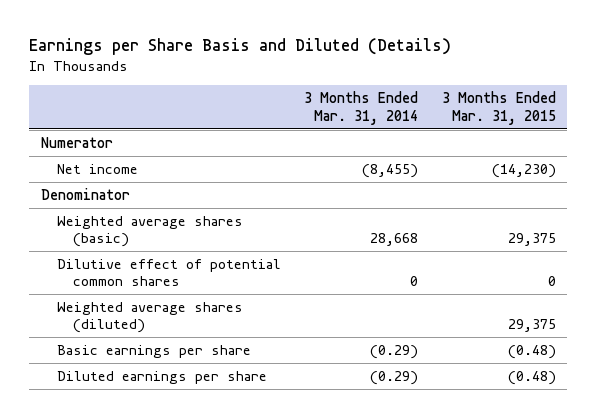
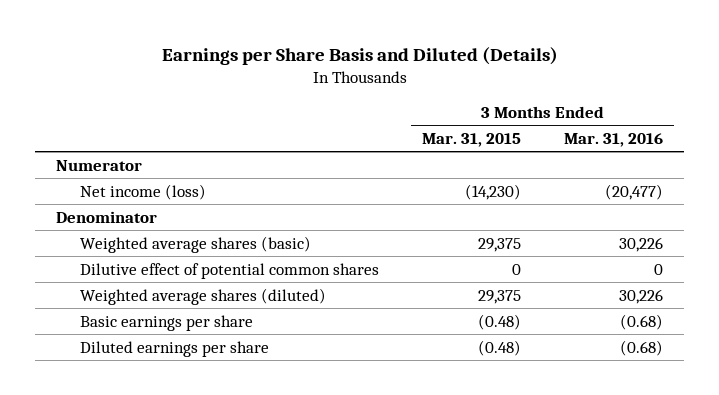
[304,91,419,125] 3 Months Ended Mar. 31, 2014 -> none
none -> [563,132,663,147] Mar. 31, 2016
[56,163,138,174] Net income -> [80,183,207,200] Net income (loss)

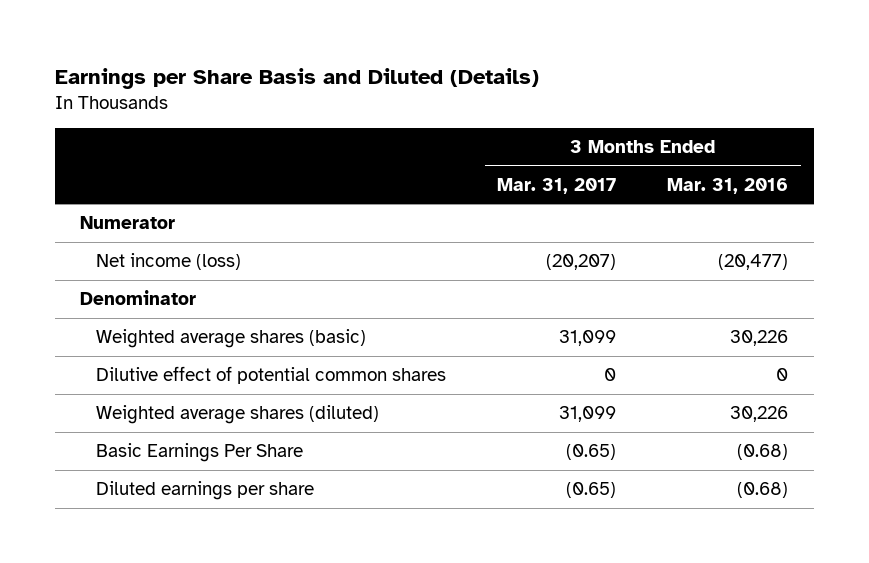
[422,132,522,147] Mar. 31, 2015 -> none
none -> [497,177,617,194] Mar. 31, 2017
[80,314,254,331] Basic earnings per share -> [96,443,304,463] Basic Earnings Per Share

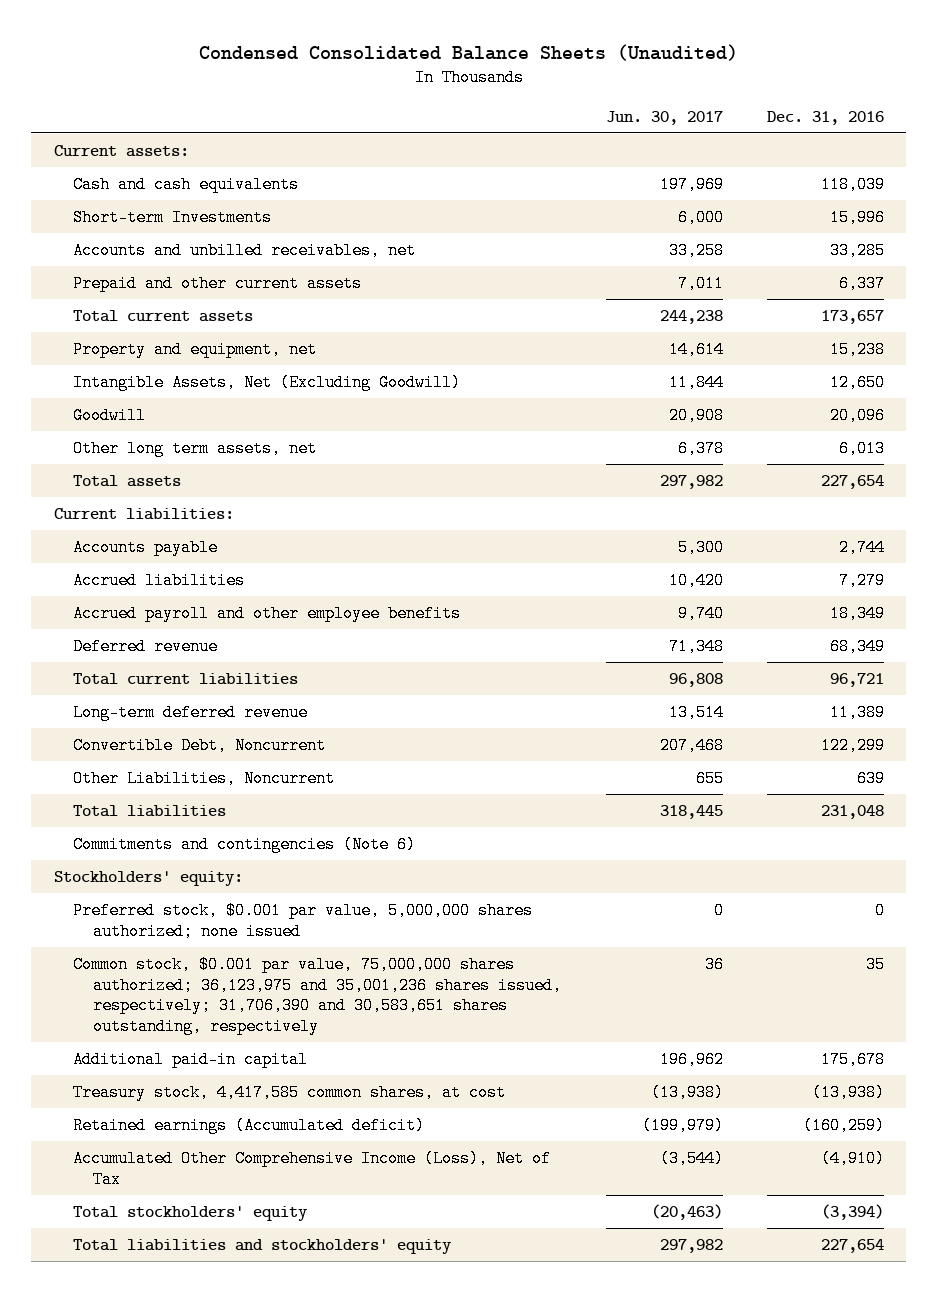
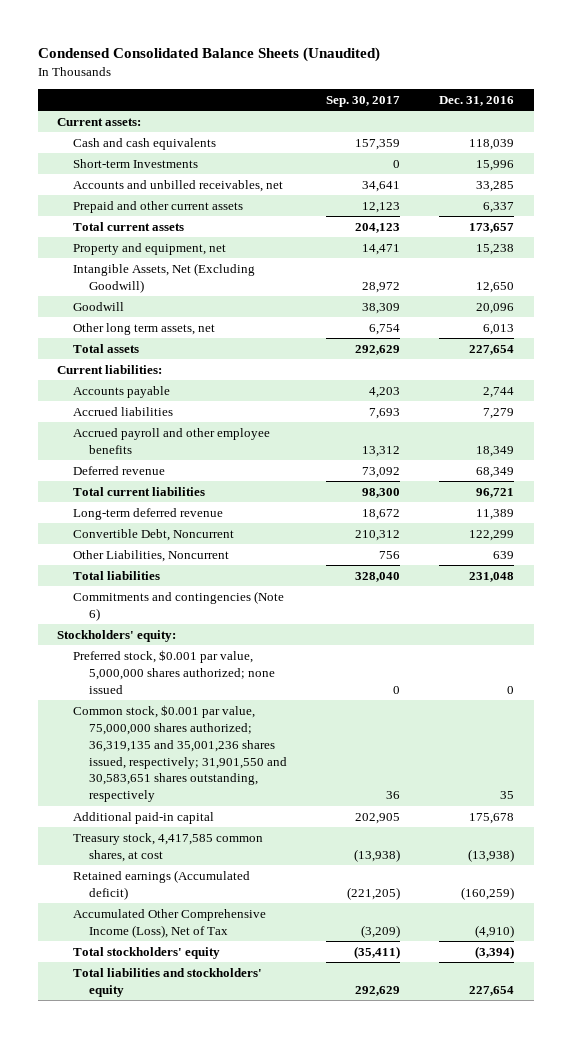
[605,110,723,125] Jun. 30, 2017 -> none
none -> [326,95,401,107] Sep. 30, 2017
[73,955,563,1036] Common stock, $0.001 par value, 75,000,000 shares authorized; 36,123,975 and 35,001,236 shares issued, respectively; 31,706,390 and 30,583,651 shares outstanding, respectively -> [73,704,287,803] Common stock, $0.001 par value, 75,000,000 shares authorized; 36,319,135 and 35,001,236 shares issued, respectively; 31,901,550 and 30,583,651 shares outstanding, respectively

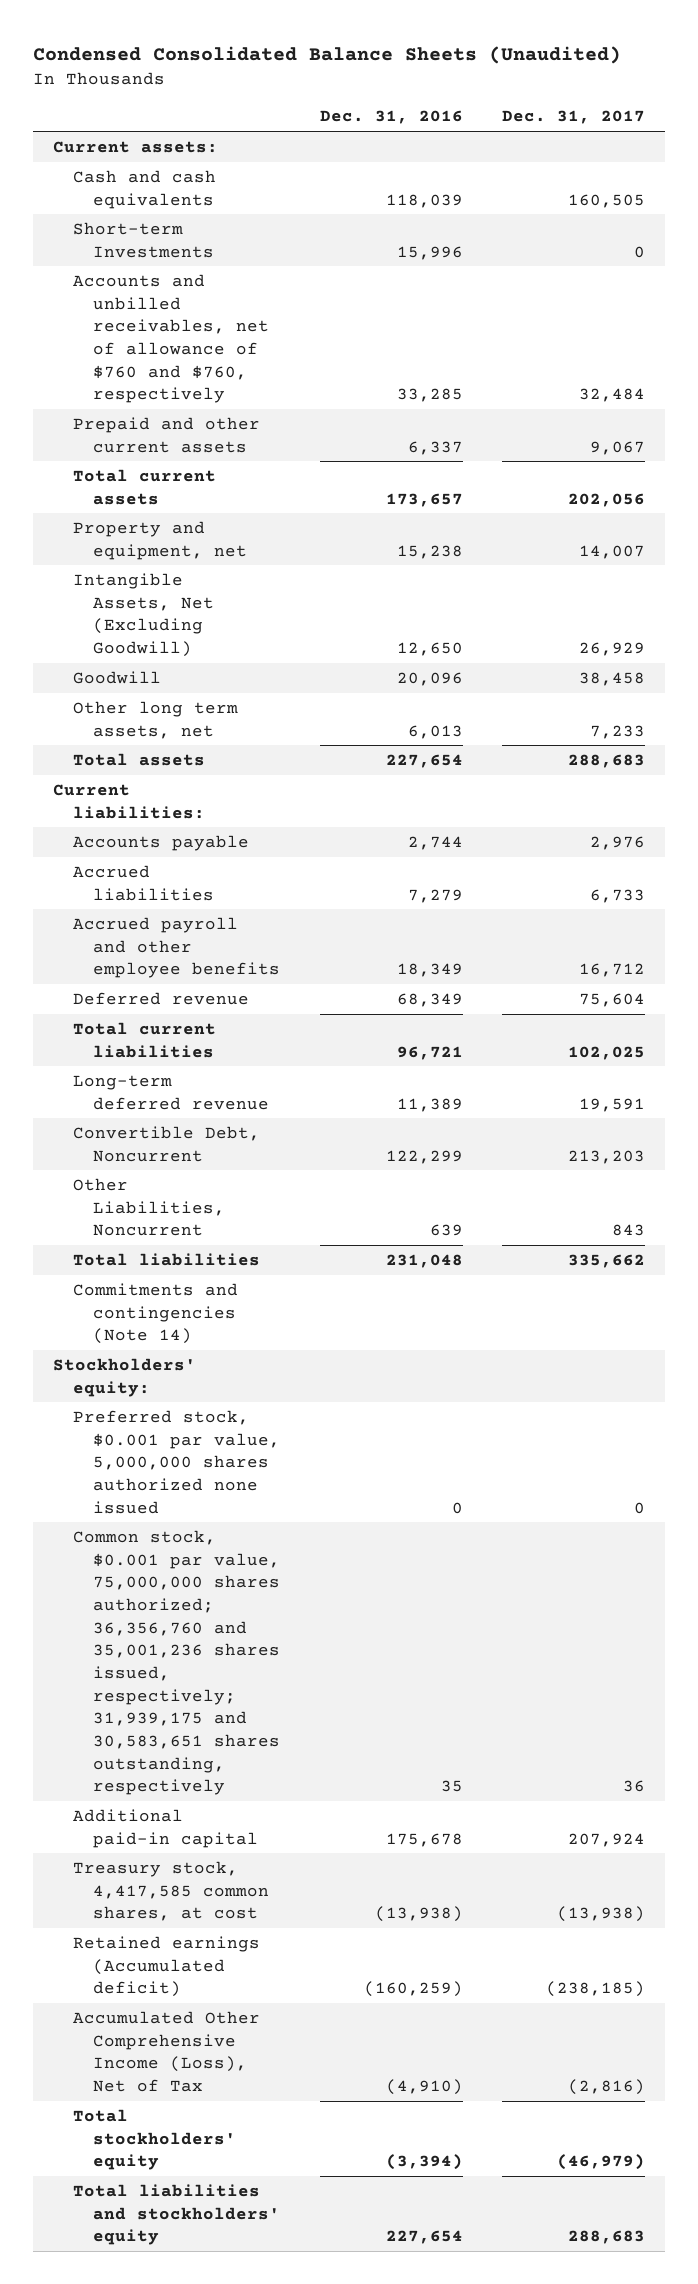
[326,95,401,107] Sep. 30, 2017 -> none
none -> [502,110,646,125] Dec. 31, 2017
[73,179,284,192] Accounts and unbilled receivables, net -> [73,273,270,404] Accounts and unbilled receivables, net of allowance of $760 and $760, respectively
[73,590,285,621] Commitments and contingencies (Note 6) -> [73,1282,239,1345] Commitments and contingencies (Note 14)
[73,649,275,694] Preferred stock, $0.001 par value, 5,000,000 shares authorized; none issued -> [73,1409,281,1514] Preferred stock, $0.001 par value, 5,000,000 shares authorized none issued
[73,704,287,803] Common stock, $0.001 par value, 75,000,000 shares authorized; 36,319,135 and 35,001,236 shares issued, respectively; 31,901,550 and 30,583,651 shares outstanding, respectively -> [73,1529,281,1796] Common stock, $0.001 par value, 75,000,000 shares authorized; 36,356,760 and 35,001,236 shares issued, respectively; 31,939,175 and 30,583,651 shares outstanding, respectively

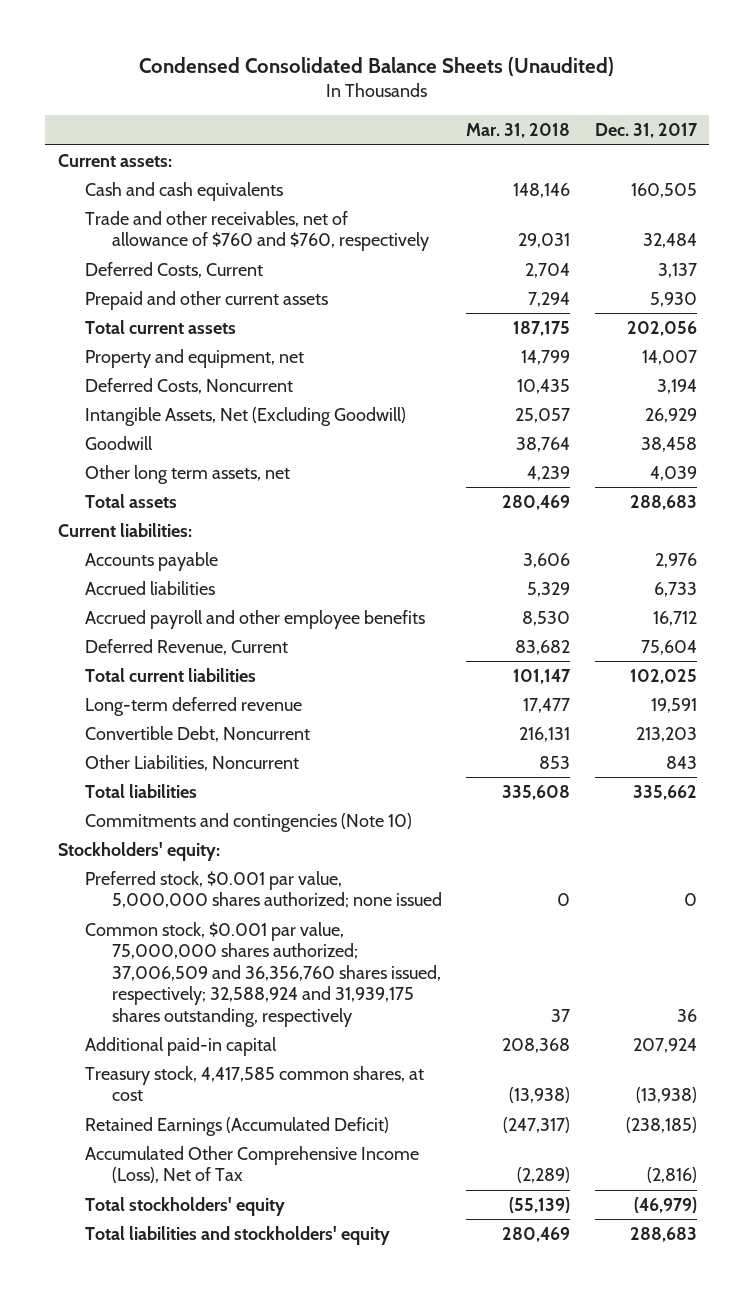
[319,110,463,125] Dec. 31, 2016 -> none
none -> [466,123,571,139] Mar. 31, 2018
[73,221,215,258] Short-term Investments -> none
[73,273,270,404] Accounts and unbilled receivables, net of allowance of $760 and $760, respectively -> [84,211,429,252] Trade and other receivables, net of allowance of $760 and $760, respectively
none -> [84,262,263,279] Deferred Costs, Current
[590,440,646,455] 9,067 -> [649,292,697,308] 5,930
none -> [84,378,293,395] Deferred Costs, Noncurrent
[590,724,646,739] 7,233 -> [649,466,697,482] 4,039
[73,991,250,1005] Deferred revenue -> [84,639,288,656] Deferred Revenue, Current
[73,1282,239,1345] Commitments and contingencies (Note 14) -> [84,813,412,833] Commitments and contingencies (Note 10)
[73,1409,281,1514] Preferred stock, $0.001 par value, 5,000,000 shares authorized none issued -> [84,871,442,909] Preferred stock, $0.001 par value, 5,000,000 shares authorized; none issued
[73,1529,281,1796] Common stock, $0.001 par value, 75,000,000 shares authorized; 36,356,760 and 35,001,236 shares issued, respectively; 31,939,175 and 30,583,651 shares outstanding, respectively -> [84,922,441,1027] Common stock, $0.001 par value, 75,000,000 shares authorized; 37,006,509 and 36,356,760 shares issued, respectively; 32,588,924 and 31,939,175 shares outstanding, respectively
[73,1935,261,1998] Retained earnings (Accumulated deficit) -> [84,1117,389,1137] Retained Earnings (Accumulated Deficit)

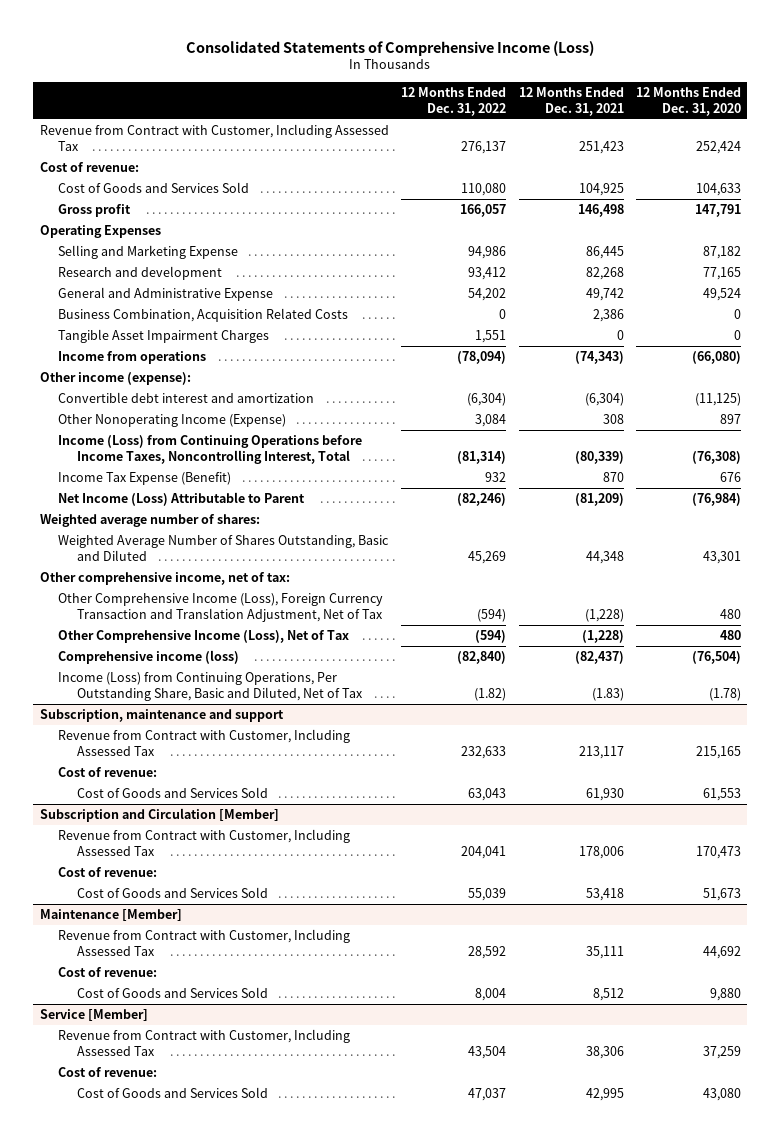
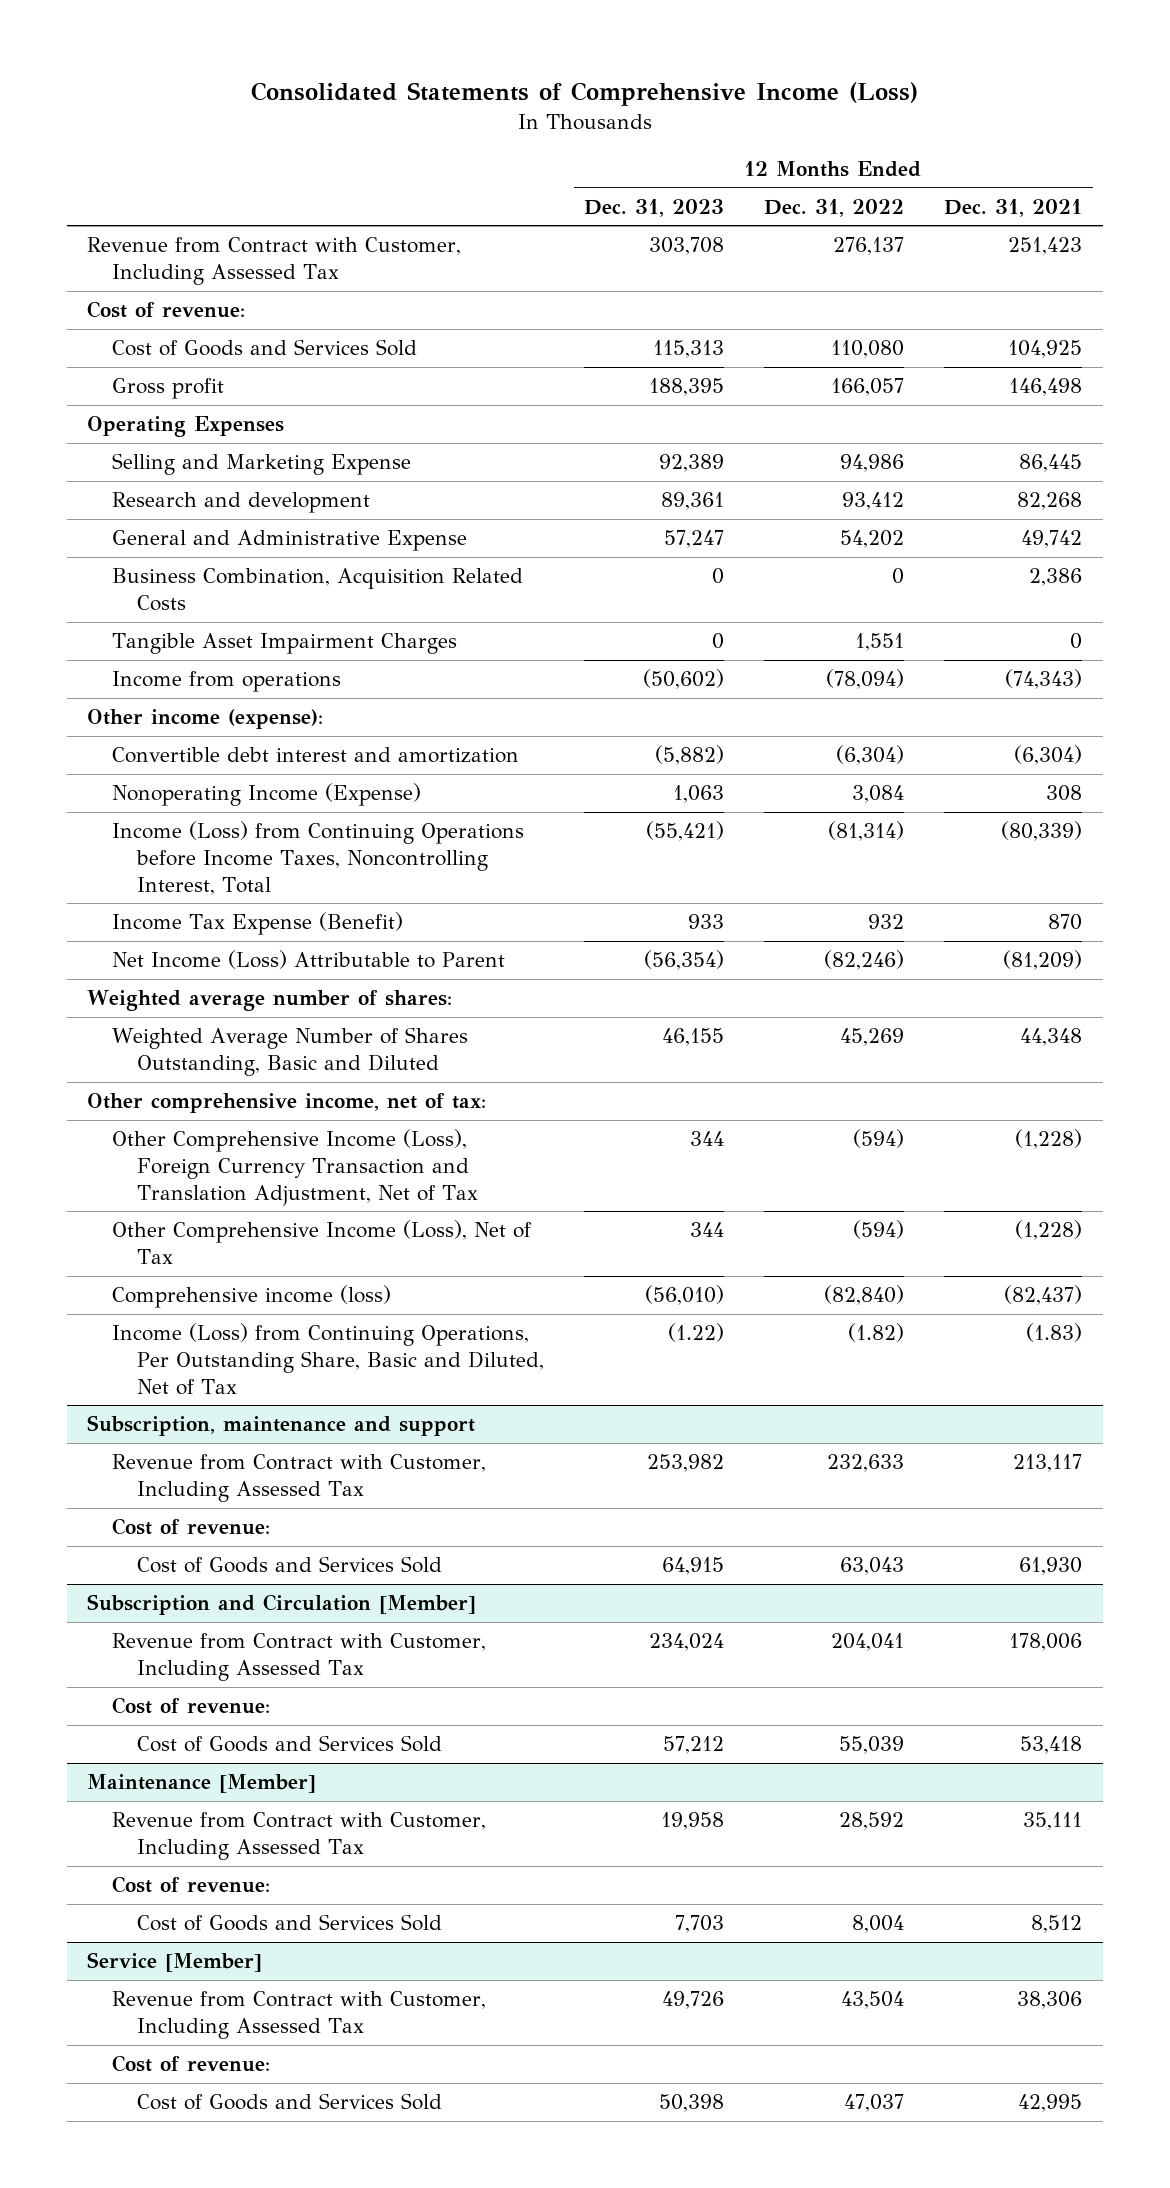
[636,86,742,116] 12 Months Ended Dec. 31, 2020 -> none
none -> [584,198,725,217] Dec. 31, 2023
[58,414,287,428] Other Nonoperating Income (Expense) -> [112,783,422,807] Nonoperating Income (Expense)

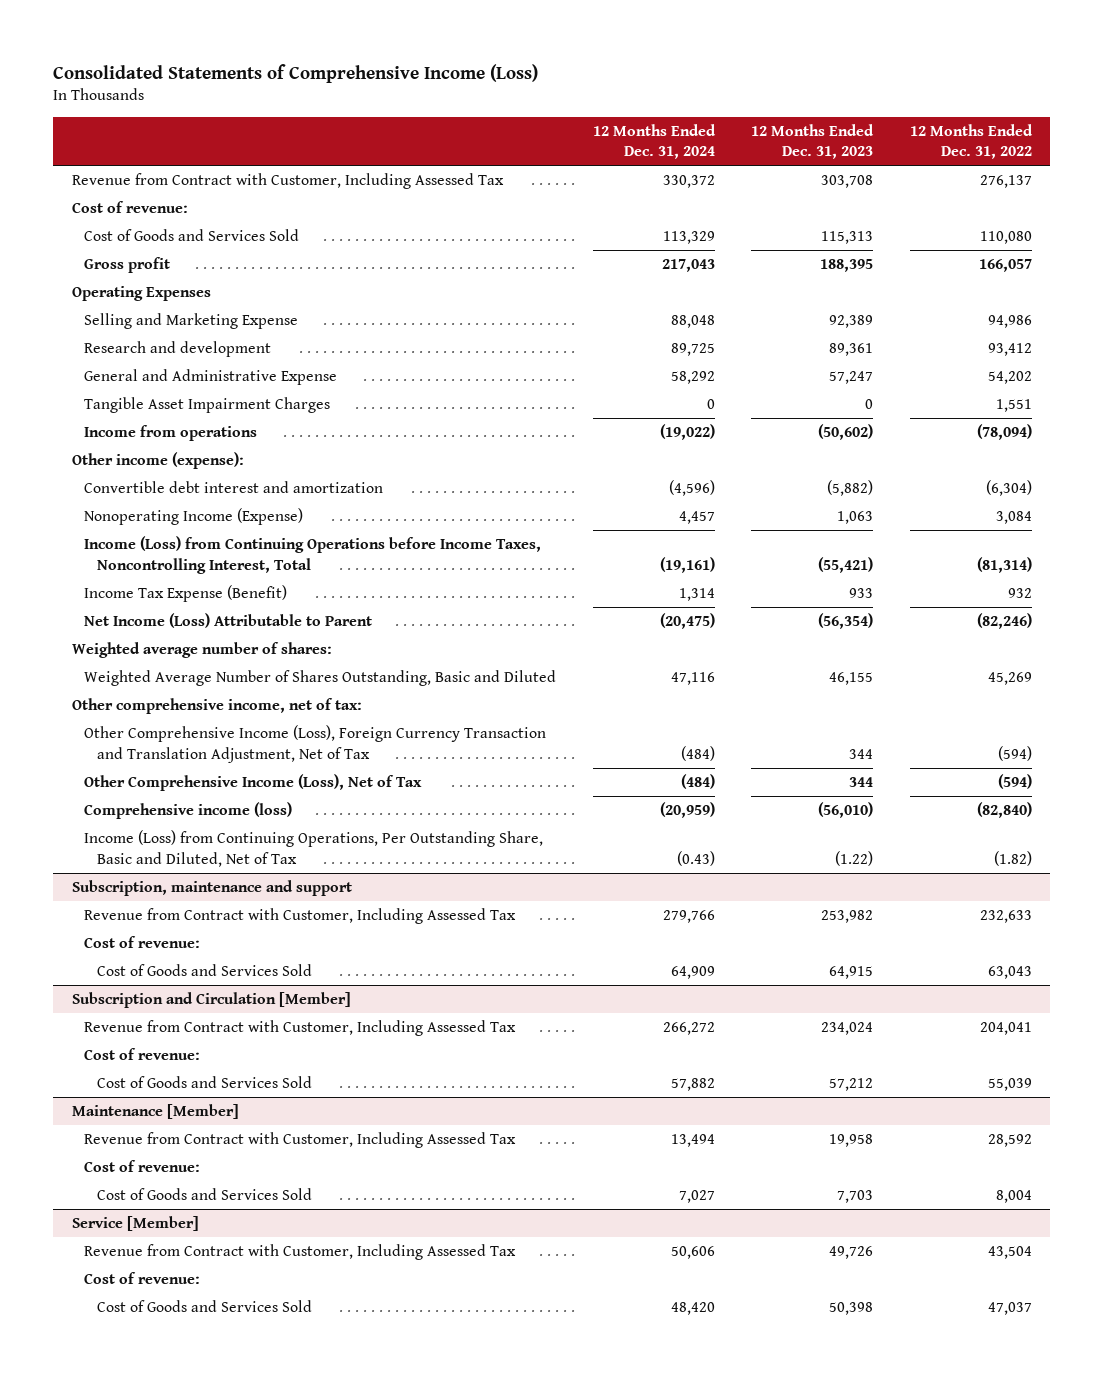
[944,198,1083,217] Dec. 31, 2021 -> none
none -> [592,123,716,160] 12 Months Ended Dec. 31, 2024
[112,568,524,612] Business Combination, Acquisition Related Costs -> none

